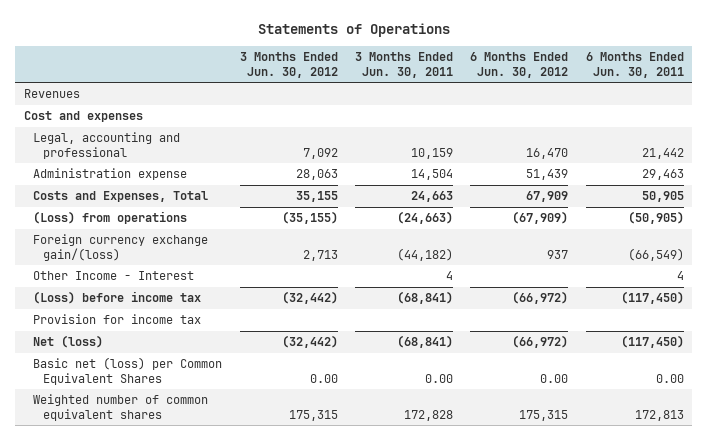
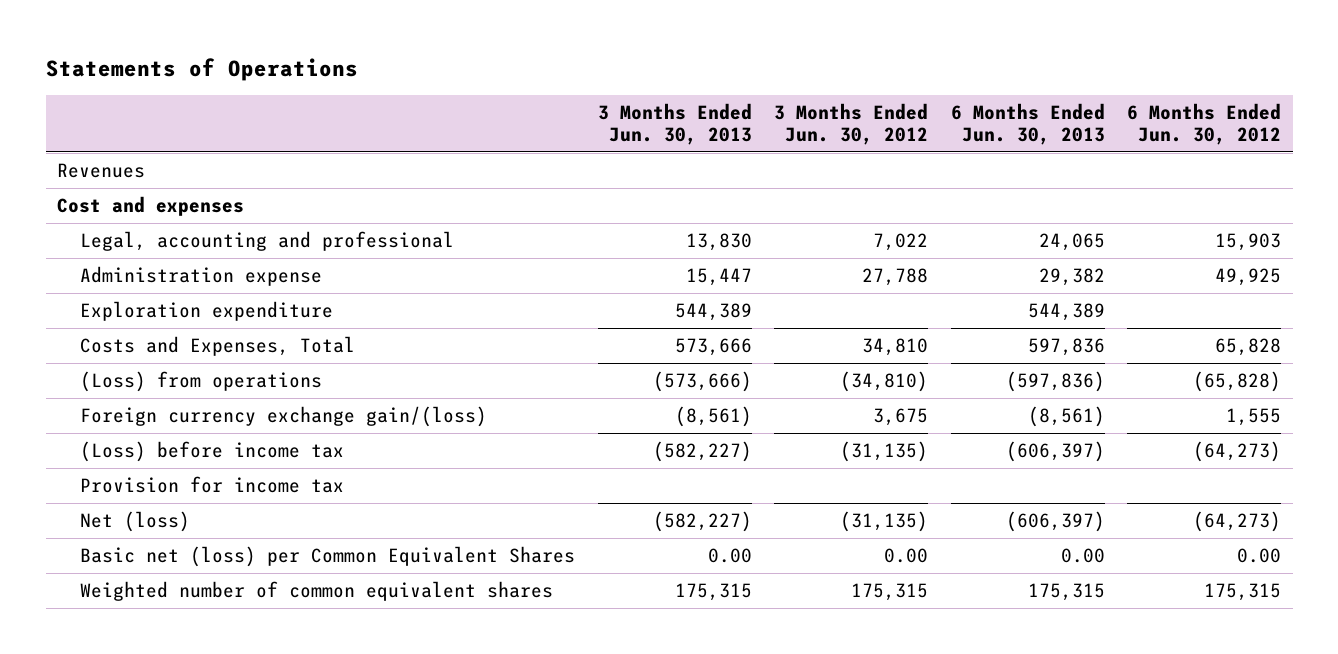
[354,52,453,78] 3 Months Ended Jun. 30, 2011 -> none
[585,52,684,78] 6 Months Ended Jun. 30, 2011 -> none
none -> [597,102,752,146] 3 Months Ended Jun. 30, 2013
none -> [950,102,1105,146] 6 Months Ended Jun. 30, 2013
[33,271,195,281] Other Income - Interest -> none
[302,147,338,159] 7,092 -> [873,232,929,251] 7,022
[526,147,569,159] 16,470 -> [1215,232,1282,251] 15,903
[295,169,338,181] 28,063 -> [862,267,929,286] 27,788
[526,169,569,181] 51,439 -> [1215,267,1282,286] 49,925
none -> [79,300,333,321] Exploration expenditure
[295,191,338,203] 35,155 -> [862,337,929,356] 34,810
[526,191,569,203] 67,909 -> [1215,337,1282,356] 65,828
[281,211,338,225] (35,155) -> [840,370,929,392] (34,810)
[512,211,569,225] (67,909) -> [1193,370,1282,392] (65,828)
[302,249,338,261] 2,713 -> [873,407,929,426] 3,675
[547,249,569,259] 937 -> [1226,407,1282,426] 1,555
[281,291,338,305] (32,442) -> [840,440,929,462] (31,135)
[512,291,569,305] (66,972) -> [1193,440,1282,462] (64,273)
[281,335,338,349] (32,442) -> [840,510,929,532] (31,135)
[512,335,569,349] (66,972) -> [1193,510,1282,532] (64,273)

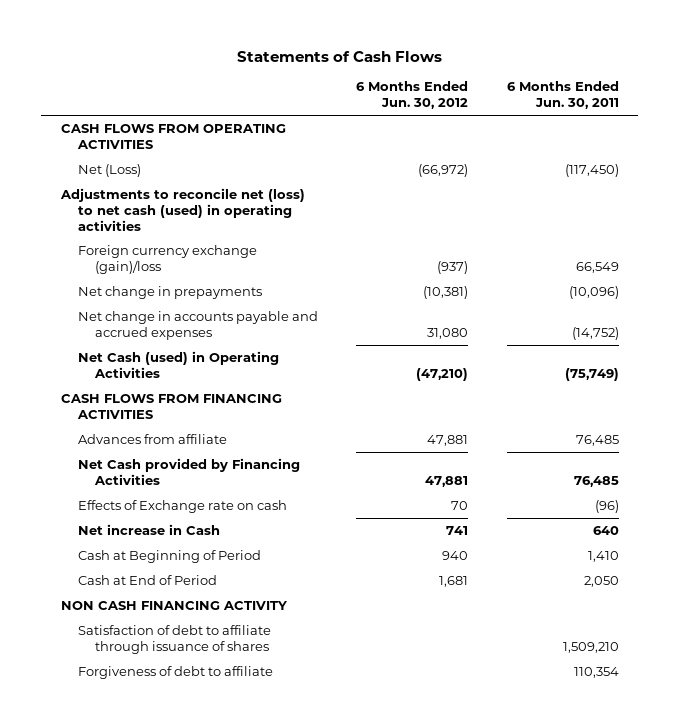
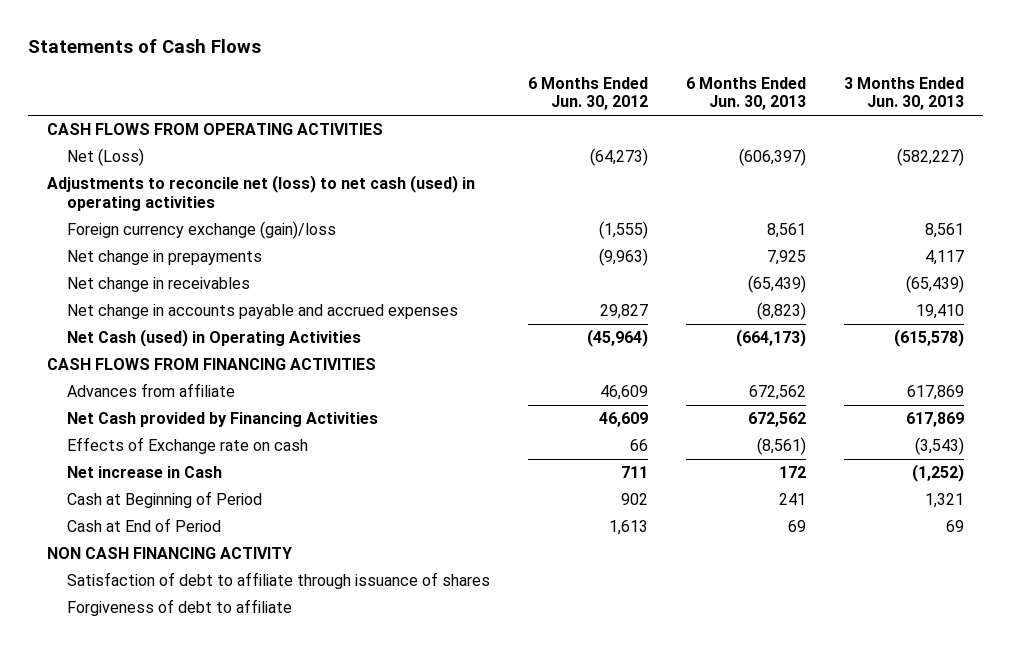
[506,81,619,110] 6 Months Ended Jun. 30, 2011 -> none
none -> [686,76,807,111] 6 Months Ended Jun. 30, 2013
none -> [844,76,965,111] 3 Months Ended Jun. 30, 2013
[418,163,469,177] (66,972) -> [590,148,649,167] (64,273)
[437,260,469,274] (937) -> [599,221,649,240] (1,555)
[423,285,469,299] (10,381) -> [599,248,649,267] (9,963)
none -> [67,277,251,293] Net change in receivables
[427,327,469,339] 31,080 -> [600,304,649,320] 29,827
[416,367,469,381] (47,210) -> [587,329,649,348] (45,964)
[427,434,469,446] 47,881 -> [600,385,649,401] 46,609
[425,475,469,487] 47,881 -> [599,412,649,428] 46,609
[451,500,469,510] 70 -> [630,439,649,452] 66
[446,525,469,535] 741 -> [621,466,649,479] 711
[442,550,469,560] 940 -> [621,493,649,506] 902
[439,575,469,587] 1,681 -> [609,520,649,536] 1,613

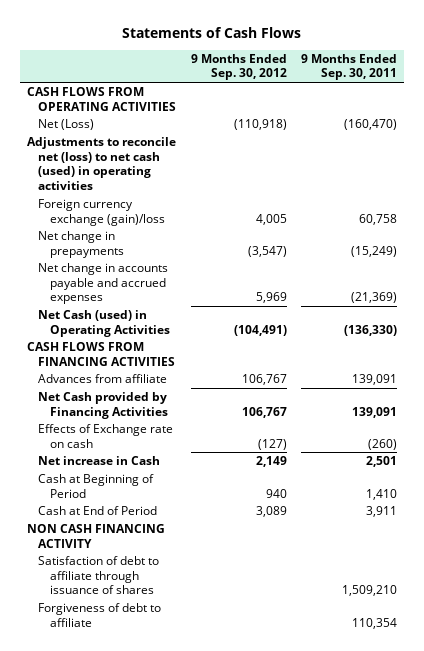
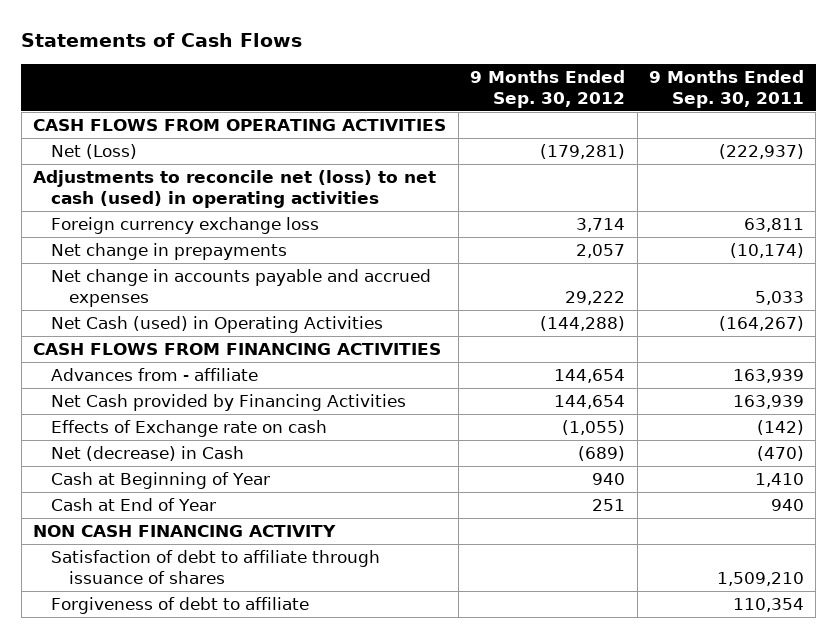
[233,118,287,130] (110,918) -> [540,144,626,160] (179,281)
[344,118,398,130] (160,470) -> [718,144,804,160] (222,937)
[38,198,165,226] Foreign currency exchange (gain)/loss -> [51,217,320,235] Foreign currency exchange loss
[255,213,287,225] 4,005 -> [576,218,626,233] 3,714
[359,213,398,225] 60,758 -> [743,218,804,233] 63,811
[247,245,287,257] (3,547) -> [576,244,626,259] 2,057
[351,245,398,257] (15,249) -> [729,243,804,259] (10,174)
[255,292,287,304] 5,969 -> [565,290,626,305] 29,222
[351,292,398,304] (21,369) -> [754,290,804,305] 5,033
[233,324,287,336] (104,491) -> [540,316,626,332] (144,288)
[344,324,398,336] (136,330) -> [718,316,804,332] (164,267)
[38,373,168,383] Advances from affiliate -> [51,368,259,382] Advances from - affiliate
[241,373,287,385] 106,767 -> [554,369,626,384] 144,654
[352,373,398,385] 139,091 -> [732,369,804,384] 163,939
[241,406,287,418] 106,767 -> [554,395,626,410] 144,654
[352,406,398,418] 139,091 -> [732,395,804,410] 163,939
[257,438,287,450] (127) -> [562,420,626,436] (1,055)
[368,438,398,450] (260) -> [756,420,804,436] (142)
[38,455,161,465] Net increase in Cash -> [51,446,245,462] Net (decrease) in Cash
[255,455,287,467] 2,149 -> [578,446,626,462] (689)
[366,455,398,467] 2,501 -> [756,446,804,462] (470)
[38,473,155,498] Cash at Beginning of Period -> [51,472,271,490] Cash at Beginning of Year
[38,505,158,515] Cash at End of Period -> [51,498,217,512] Cash at End of Year
[255,505,287,517] 3,089 -> [592,499,626,512] 251
[366,505,398,517] 3,911 -> [770,499,804,512] 940

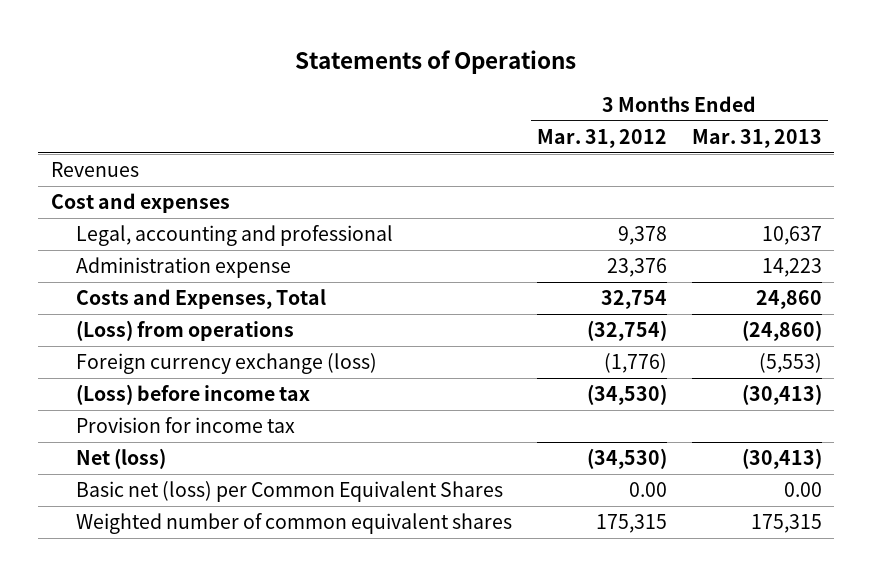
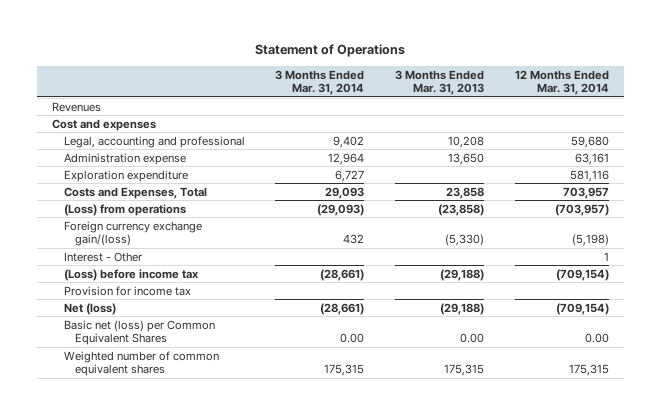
[295,49,577,74] Statements of Operations -> [255,44,406,58] Statement of Operations
[537,129,668,149] Mar. 31, 2012 -> none
none -> [275,69,365,96] 3 Months Ended Mar. 31, 2014
none -> [514,69,609,96] 12 Months Ended Mar. 31, 2014
[761,226,822,246] 10,637 -> [448,135,485,148] 10,208
[761,258,822,278] 14,223 -> [448,152,485,165] 13,650
none -> [63,169,188,182] Exploration expenditure
[755,290,822,310] 24,860 -> [446,186,485,199] 23,858
[741,320,822,342] (24,860) -> [438,203,485,216] (23,858)
[76,353,378,375] Foreign currency exchange (loss) -> [63,220,202,247] Foreign currency exchange gain/(loss)
[758,353,822,374] (5,553) -> [445,234,485,247] (5,330)
none -> [63,251,142,262] Interest - Other
[741,384,822,406] (30,413) -> [440,268,485,281] (29,188)
[741,448,822,470] (30,413) -> [440,302,485,315] (29,188)

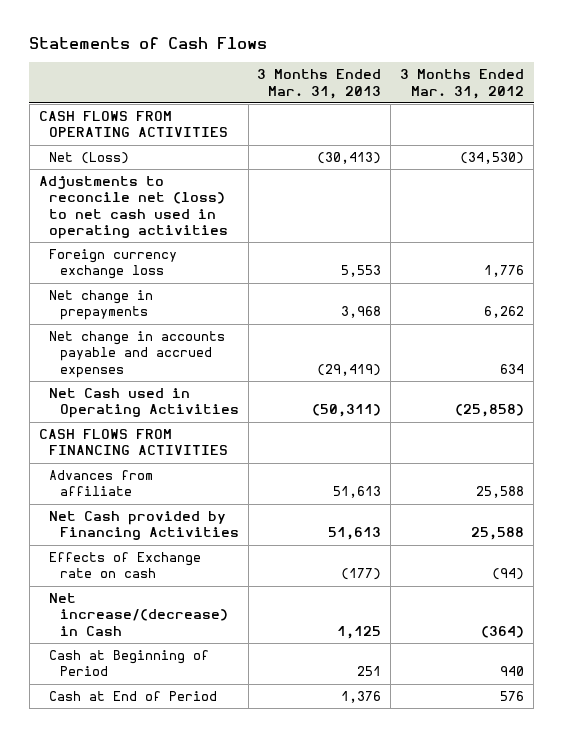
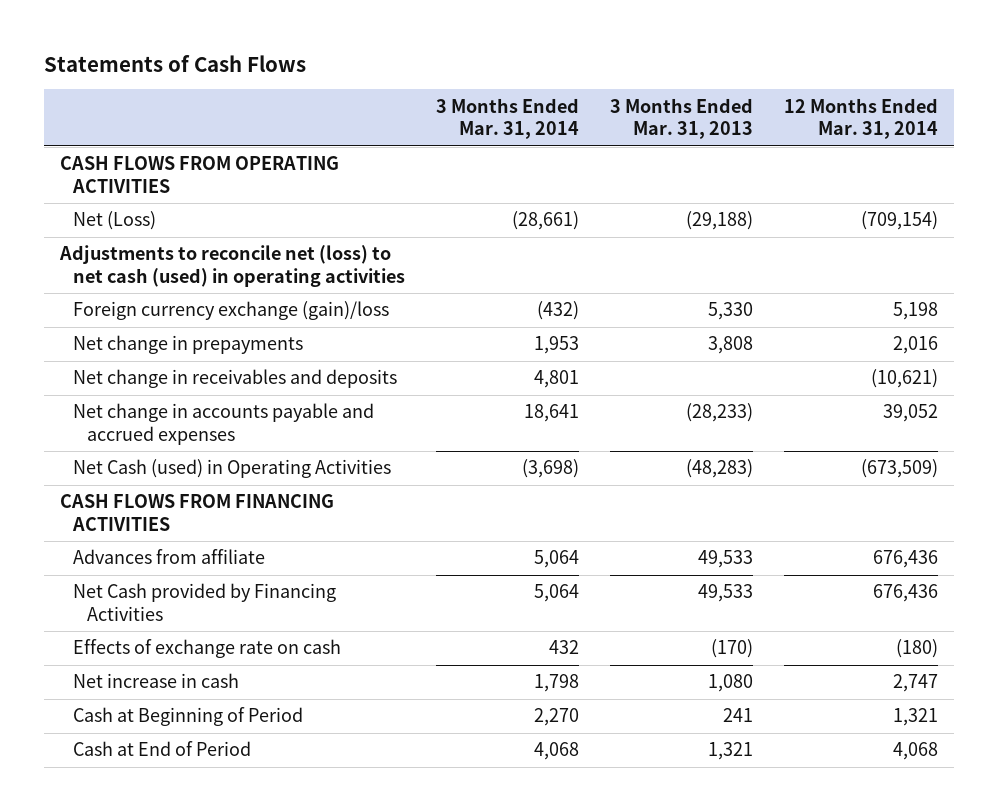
[400,69,525,99] 3 Months Ended Mar. 31, 2012 -> none
none -> [436,97,580,140] 3 Months Ended Mar. 31, 2014
none -> [784,97,939,140] 12 Months Ended Mar. 31, 2014
[317,152,382,165] (30,413) -> [686,211,754,231] (29,188)
[38,176,229,240] Adjustments to reconcile net (loss) to net cash used in operating activities -> [58,245,406,287] Adjustments to reconcile net (loss) to net cash (used) in operating activities
[49,249,178,280] Foreign currency exchange loss -> [73,301,390,321] Foreign currency exchange (gain)/loss
[341,265,382,278] 5,553 -> [708,302,754,321] 5,330
[341,306,382,319] 3,968 -> [708,336,754,355] 3,808
none -> [73,369,398,389] Net change in receivables and deposits
[317,363,382,376] (29,419) -> [686,403,754,423] (28,233)
[49,388,239,419] Net Cash used in Operating Activities -> [73,459,392,479] Net Cash (used) in Operating Activities
[312,404,382,418] (50,311) -> [686,459,754,479] (48,283)
[333,486,382,499] 51,613 -> [698,550,754,569] 49,533
[328,527,382,541] 51,613 -> [698,584,754,603] 49,533
[49,552,202,579] Effects of Exchange rate on cash -> [73,639,342,659] Effects of exchange rate on cash
[341,568,382,581] (177) -> [711,639,754,659] (170)
[49,593,228,636] Net increase/(decrease) in Cash -> [73,673,240,689] Net increase in cash
[337,625,382,639] 1,125 -> [708,674,754,693] 1,080
[357,666,382,677] 251 -> [723,708,754,723] 241
[341,691,382,704] 1,376 -> [708,742,754,761] 1,321

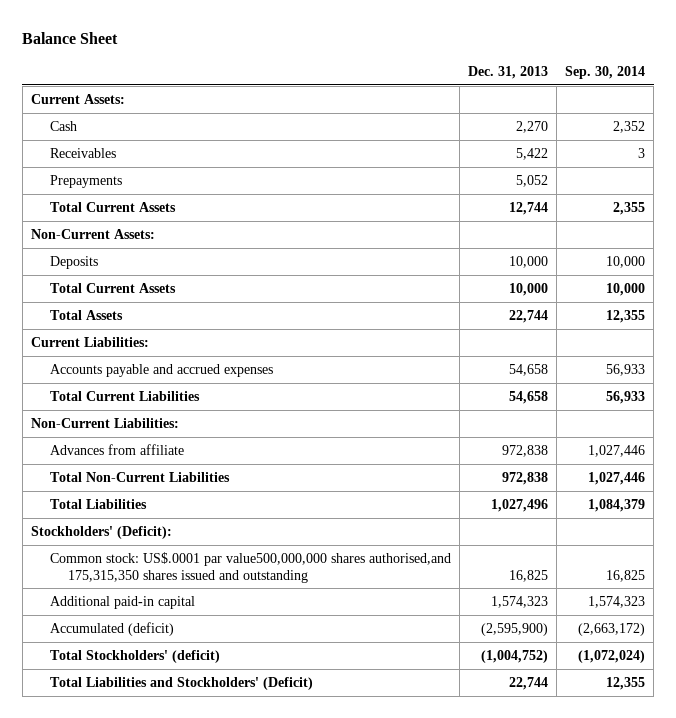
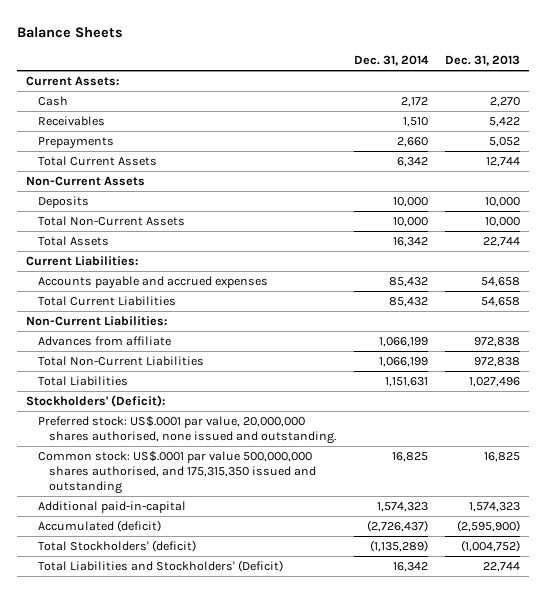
[22,32,119,45] Balance Sheet -> [17,26,124,38] Balance Sheets
[565,65,646,79] Sep. 30, 2014 -> none
none -> [353,54,429,66] Dec. 31, 2014
[30,228,155,239] Non-Current Assets: -> [25,176,145,187] Non-Current Assets
[49,282,176,293] Total Current Assets -> [37,216,185,227] Total Non-Current Assets
none -> [37,416,337,445] Preferred stock: US$.0001 par value, 20,000,000 shares authorised, none issued and outstanding.
[49,551,451,583] Common stock: US$.0001 par value500,000,000 shares authorised,and 175,315,350 shares issued and outstanding -> [37,451,317,495] Common stock: US$.0001 par value 500,000,000 shares authorised, and 175,315,350 issued and outstanding
[49,595,195,609] Additional paid-in capital -> [37,501,186,514] Additional paid-in-capital

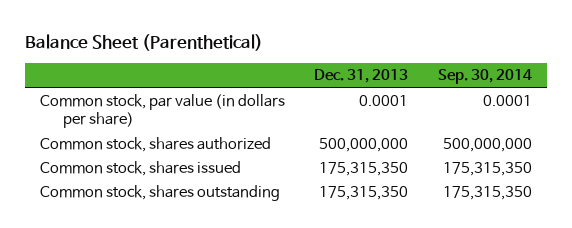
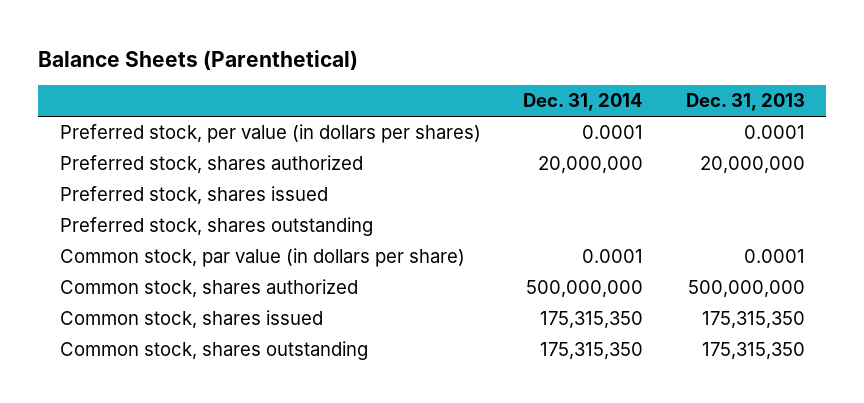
[25,33,264,51] Balance Sheet (Parenthetical) -> [38,49,359,70] Balance Sheets (Parenthetical)
[437,69,532,85] Sep. 30, 2014 -> none
none -> [523,93,644,112] Dec. 31, 2014
none -> [59,124,481,144] Preferred stock, per value (in dollars per shares)
none -> [59,155,363,175] Preferred stock, shares authorized
none -> [59,186,328,206] Preferred stock, shares issued
none -> [59,217,373,237] Preferred stock, shares outstanding

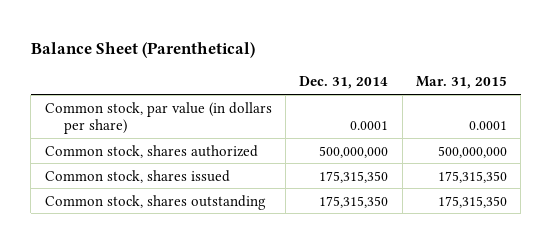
[38,49,359,70] Balance Sheets (Parenthetical) -> [30,41,255,58] Balance Sheet (Parenthetical)
[685,93,805,112] Dec. 31, 2013 -> none
none -> [415,76,507,90] Mar. 31, 2015
[59,124,481,144] Preferred stock, per value (in dollars per shares) -> none
[59,155,363,175] Preferred stock, shares authorized -> none
[59,186,328,206] Preferred stock, shares issued -> none
[59,217,373,237] Preferred stock, shares outstanding -> none

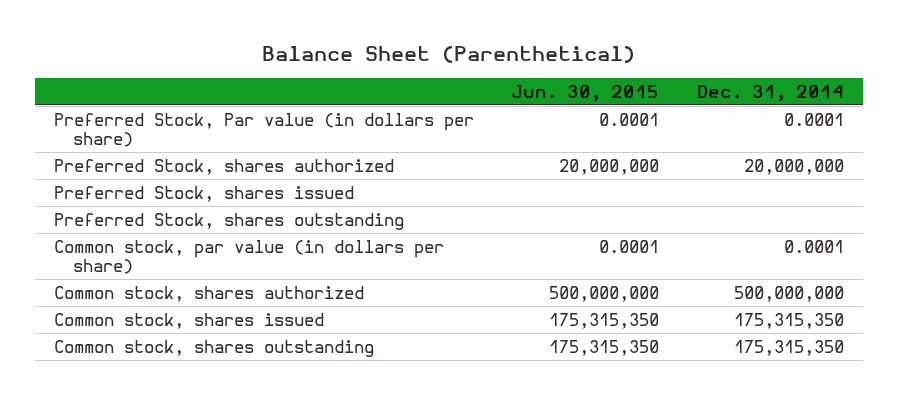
[415,76,507,90] Mar. 31, 2015 -> none
none -> [511,84,660,101] Jun. 30, 2015
none -> [53,112,474,148] Preferred Stock, Par value (in dollars per share)
none -> [53,158,394,175] Preferred Stock, shares authorized
none -> [53,185,354,202] Preferred Stock, shares issued
none -> [53,212,404,230] Preferred Stock, shares outstanding

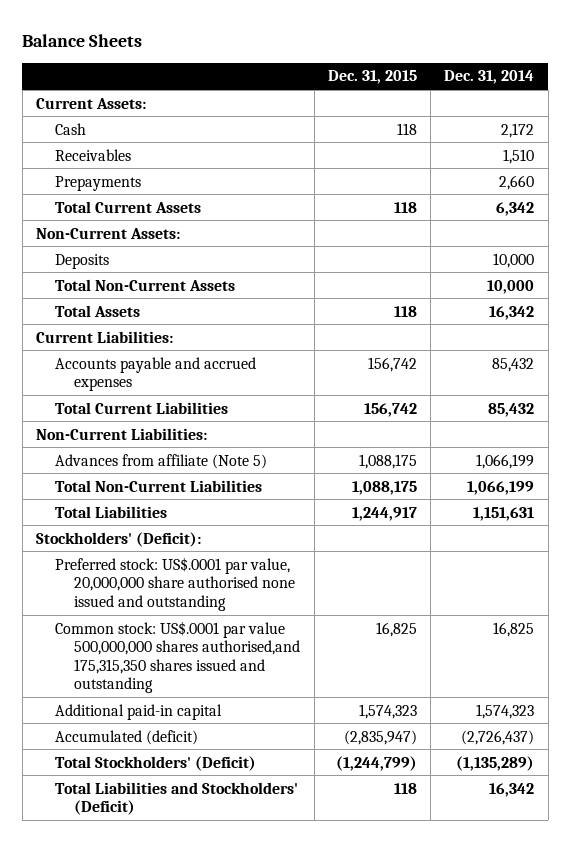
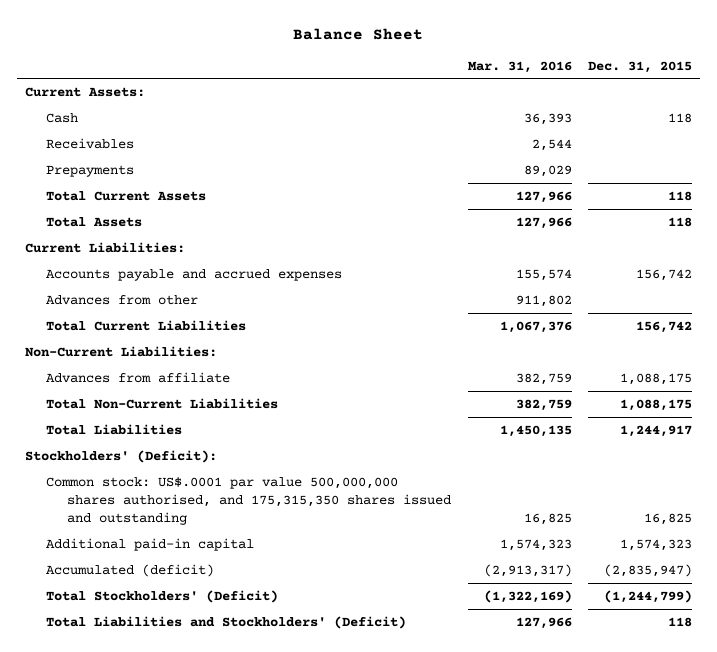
[22,33,143,47] Balance Sheets -> [293,27,424,40] Balance Sheet
[444,70,535,85] Dec. 31, 2014 -> none
none -> [467,60,572,73] Mar. 31, 2016
[36,227,181,239] Non-Current Assets: -> none
[55,253,110,269] Deposits -> none
[55,278,236,291] Total Non-Current Assets -> none
none -> [46,294,199,305] Advances from other
[55,453,268,469] Advances from affiliate (Note 5) -> [46,371,231,383] Advances from affiliate
[55,556,296,611] Preferred stock: US$.0001 par value, 20,000,000 share authorised none issued and outstanding -> none
[55,620,301,694] Common stock: US$.0001 par value 500,000,000 shares authorised,and 175,315,350 shares issued and outstanding -> [46,476,452,525] Common stock: US$.0001 par value 500,000,000 shares authorised, and 175,315,350 shares issued and outstanding

